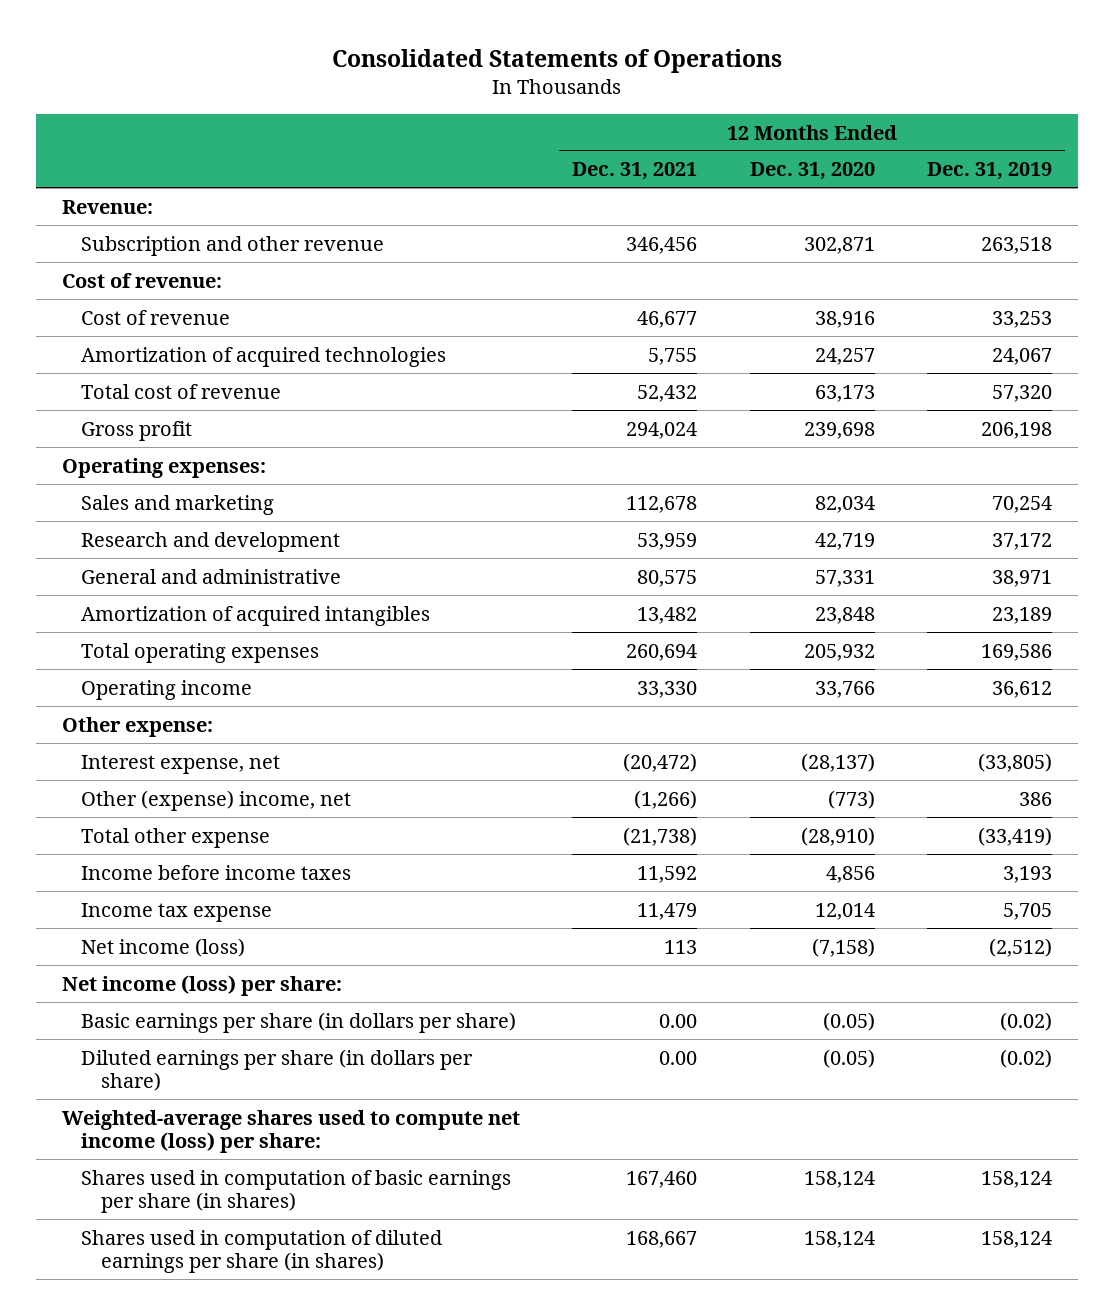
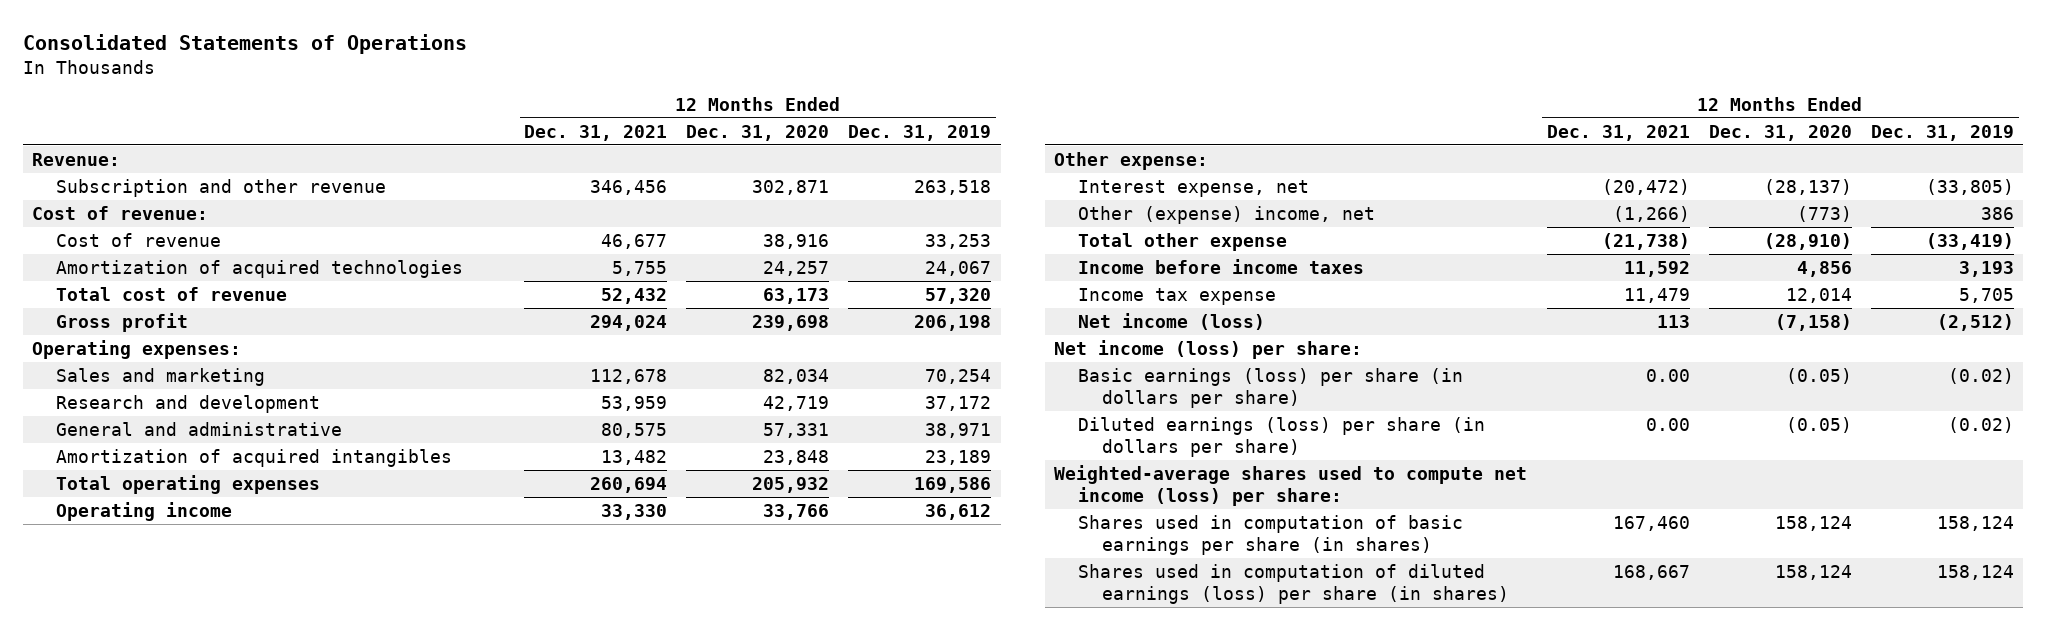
[81,1011,517,1033] Basic earnings per share (in dollars per share) -> [1078,367,1464,408] Basic earnings (loss) per share (in dollars per share)
[81,1048,474,1091] Diluted earnings per share (in dollars per share) -> [1078,416,1486,457] Diluted earnings (loss) per share (in dollars per share)
[81,1229,443,1273] Shares used in computation of diluted earnings per share (in shares) -> [1078,563,1510,604] Shares used in computation of diluted earnings (loss) per share (in shares)

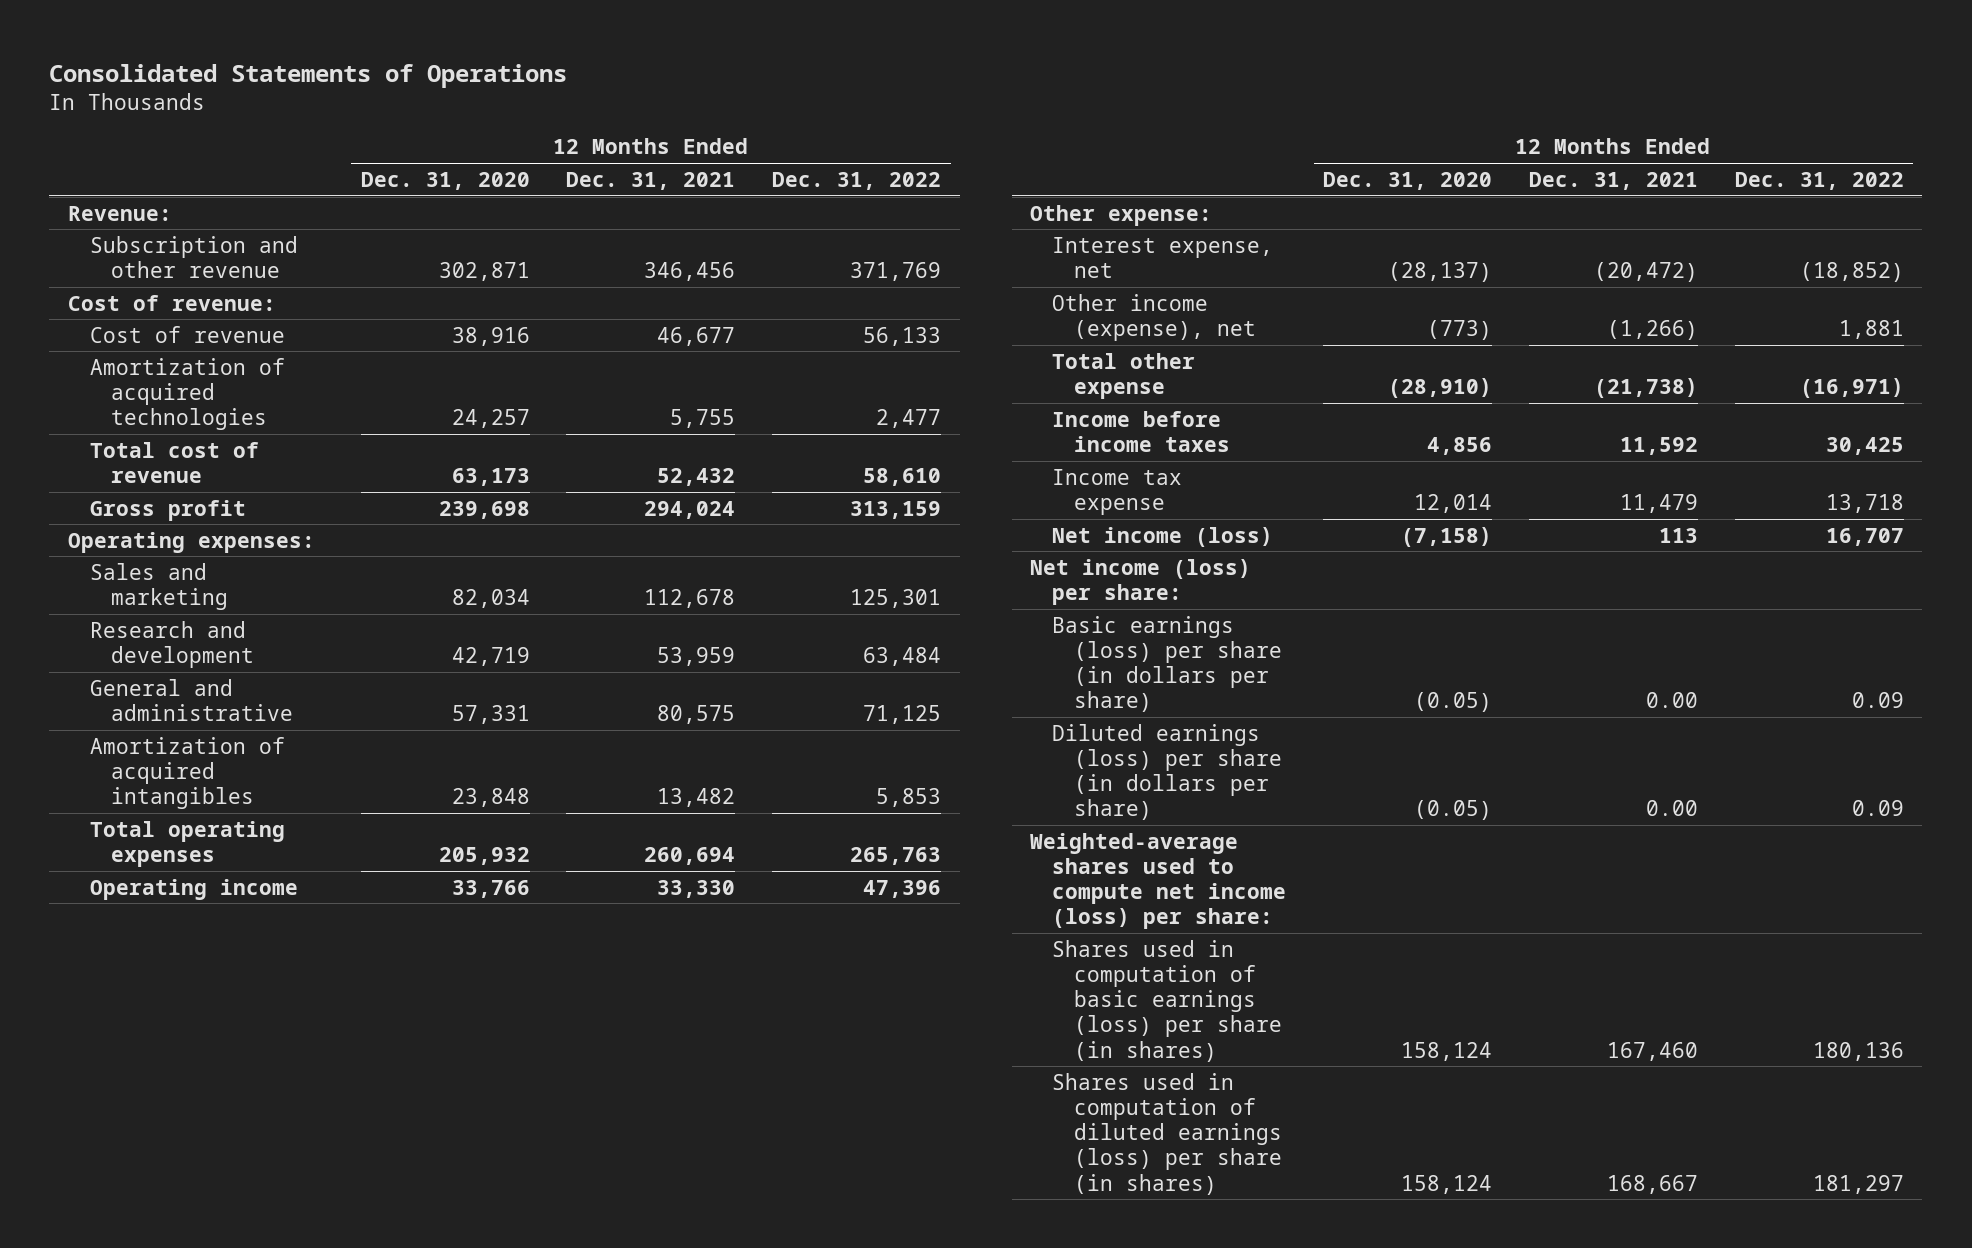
[848,124,992,141] Dec. 31, 2019 -> none
none -> [772,171,942,190] Dec. 31, 2022
[1078,205,1376,224] Other (expense) income, net -> [1052,293,1256,341] Other income (expense), net
[1078,514,1464,555] Shares used in computation of basic earnings per share (in shares) -> [1052,939,1282,1062] Shares used in computation of basic earnings (loss) per share (in shares)

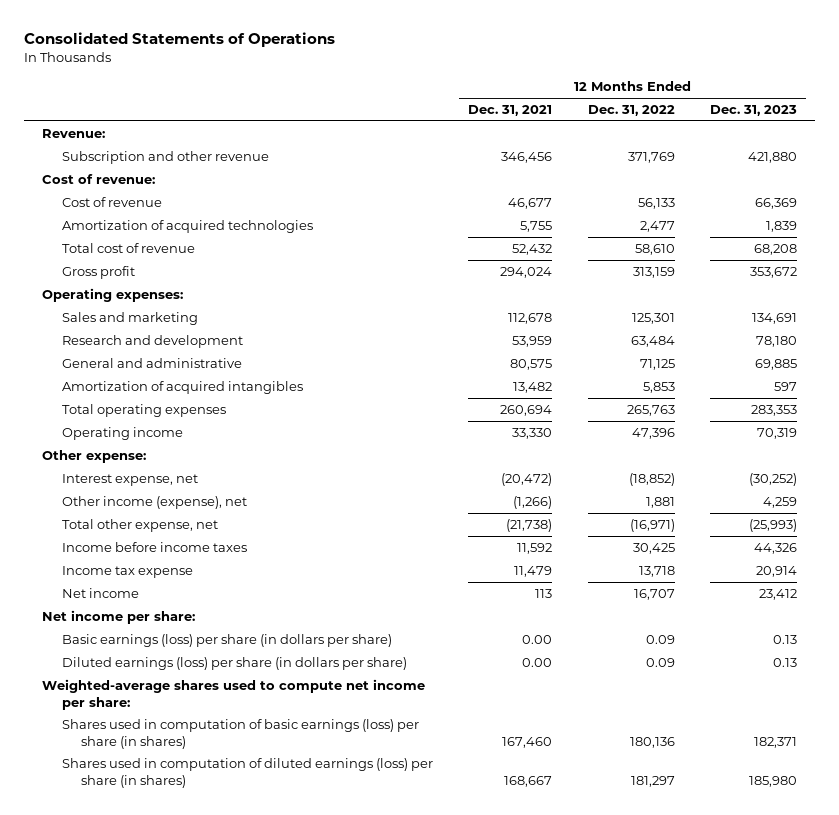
[360,171,530,190] Dec. 31, 2020 -> none
none -> [710,105,798,117] Dec. 31, 2023
[1052,352,1196,399] Total other expense -> [61,519,218,533] Total other expense, net
[1052,526,1274,547] Net income (loss) -> [61,588,139,599] Net income
[1030,558,1252,605] Net income (loss) per share: -> [41,610,195,625] Net income per share:
[1030,832,1287,930] Weighted-average shares used to compute net income (loss) per share: -> [41,679,425,710] Weighted-average shares used to compute net income per share:

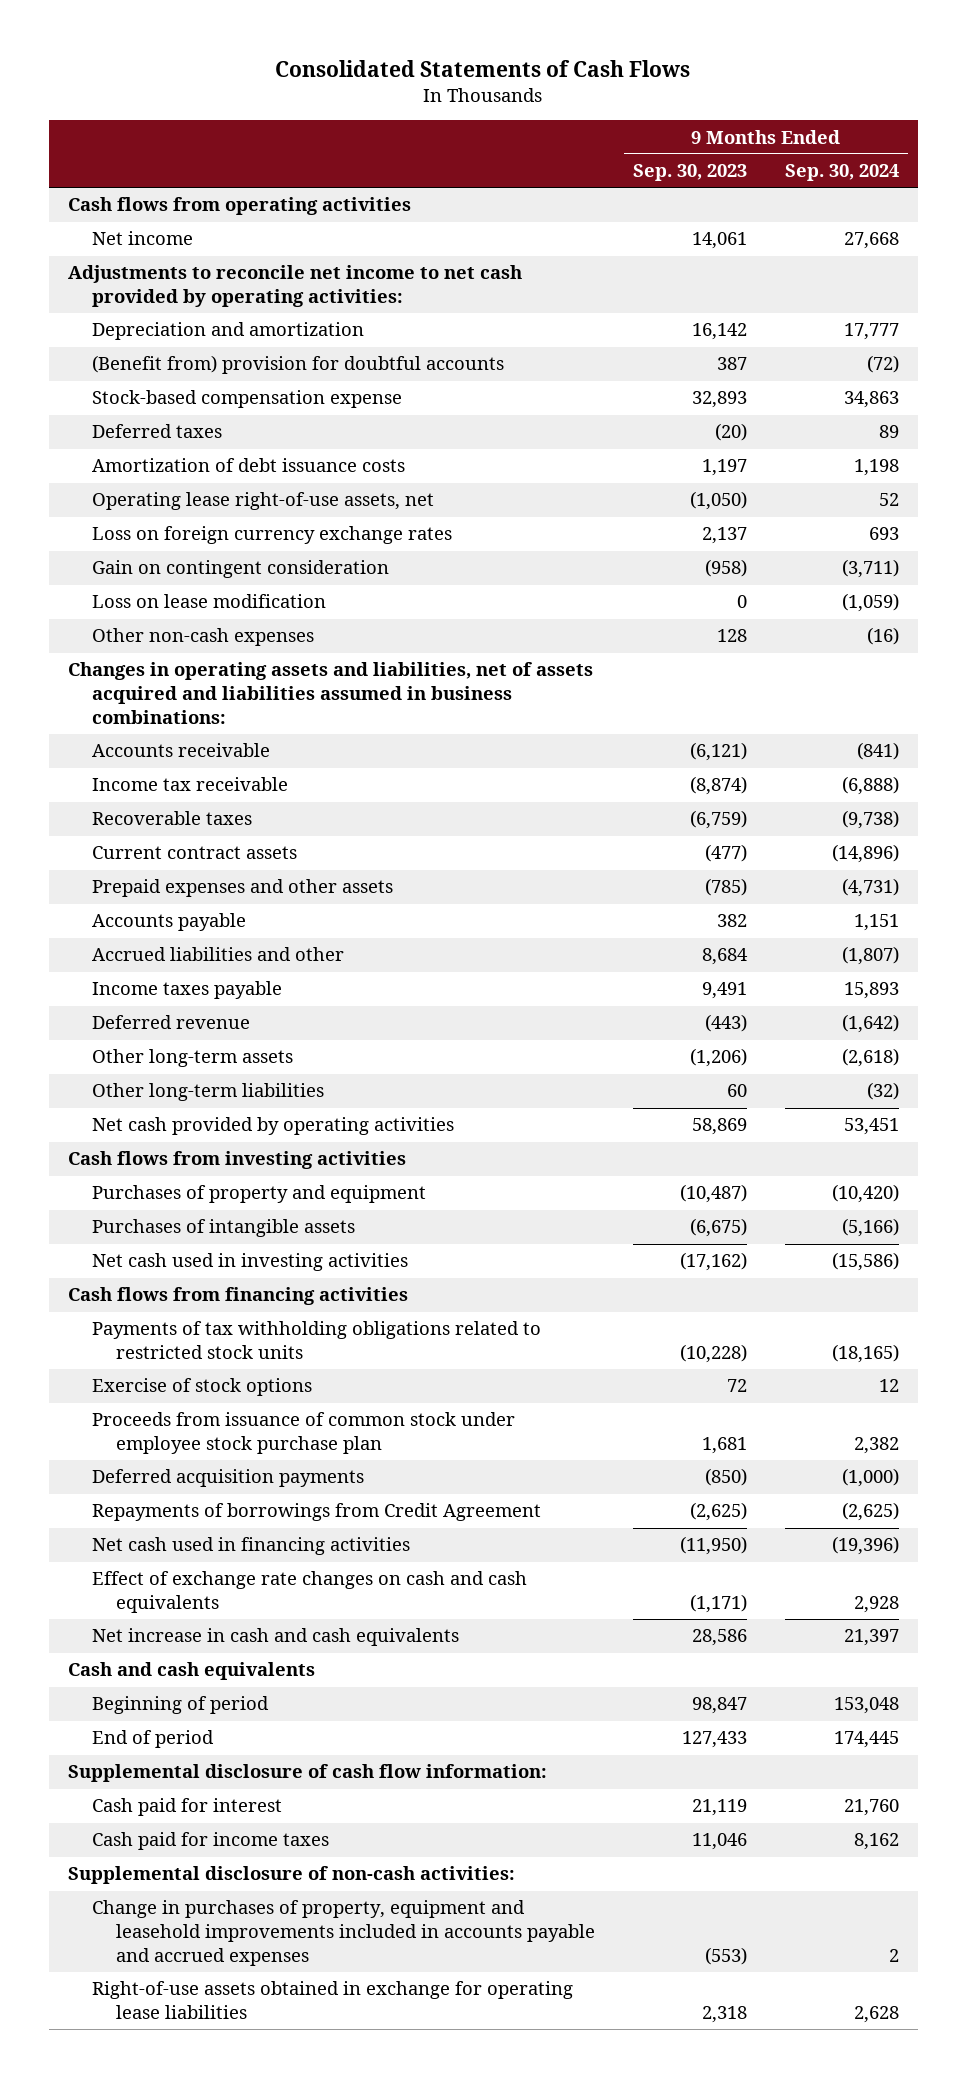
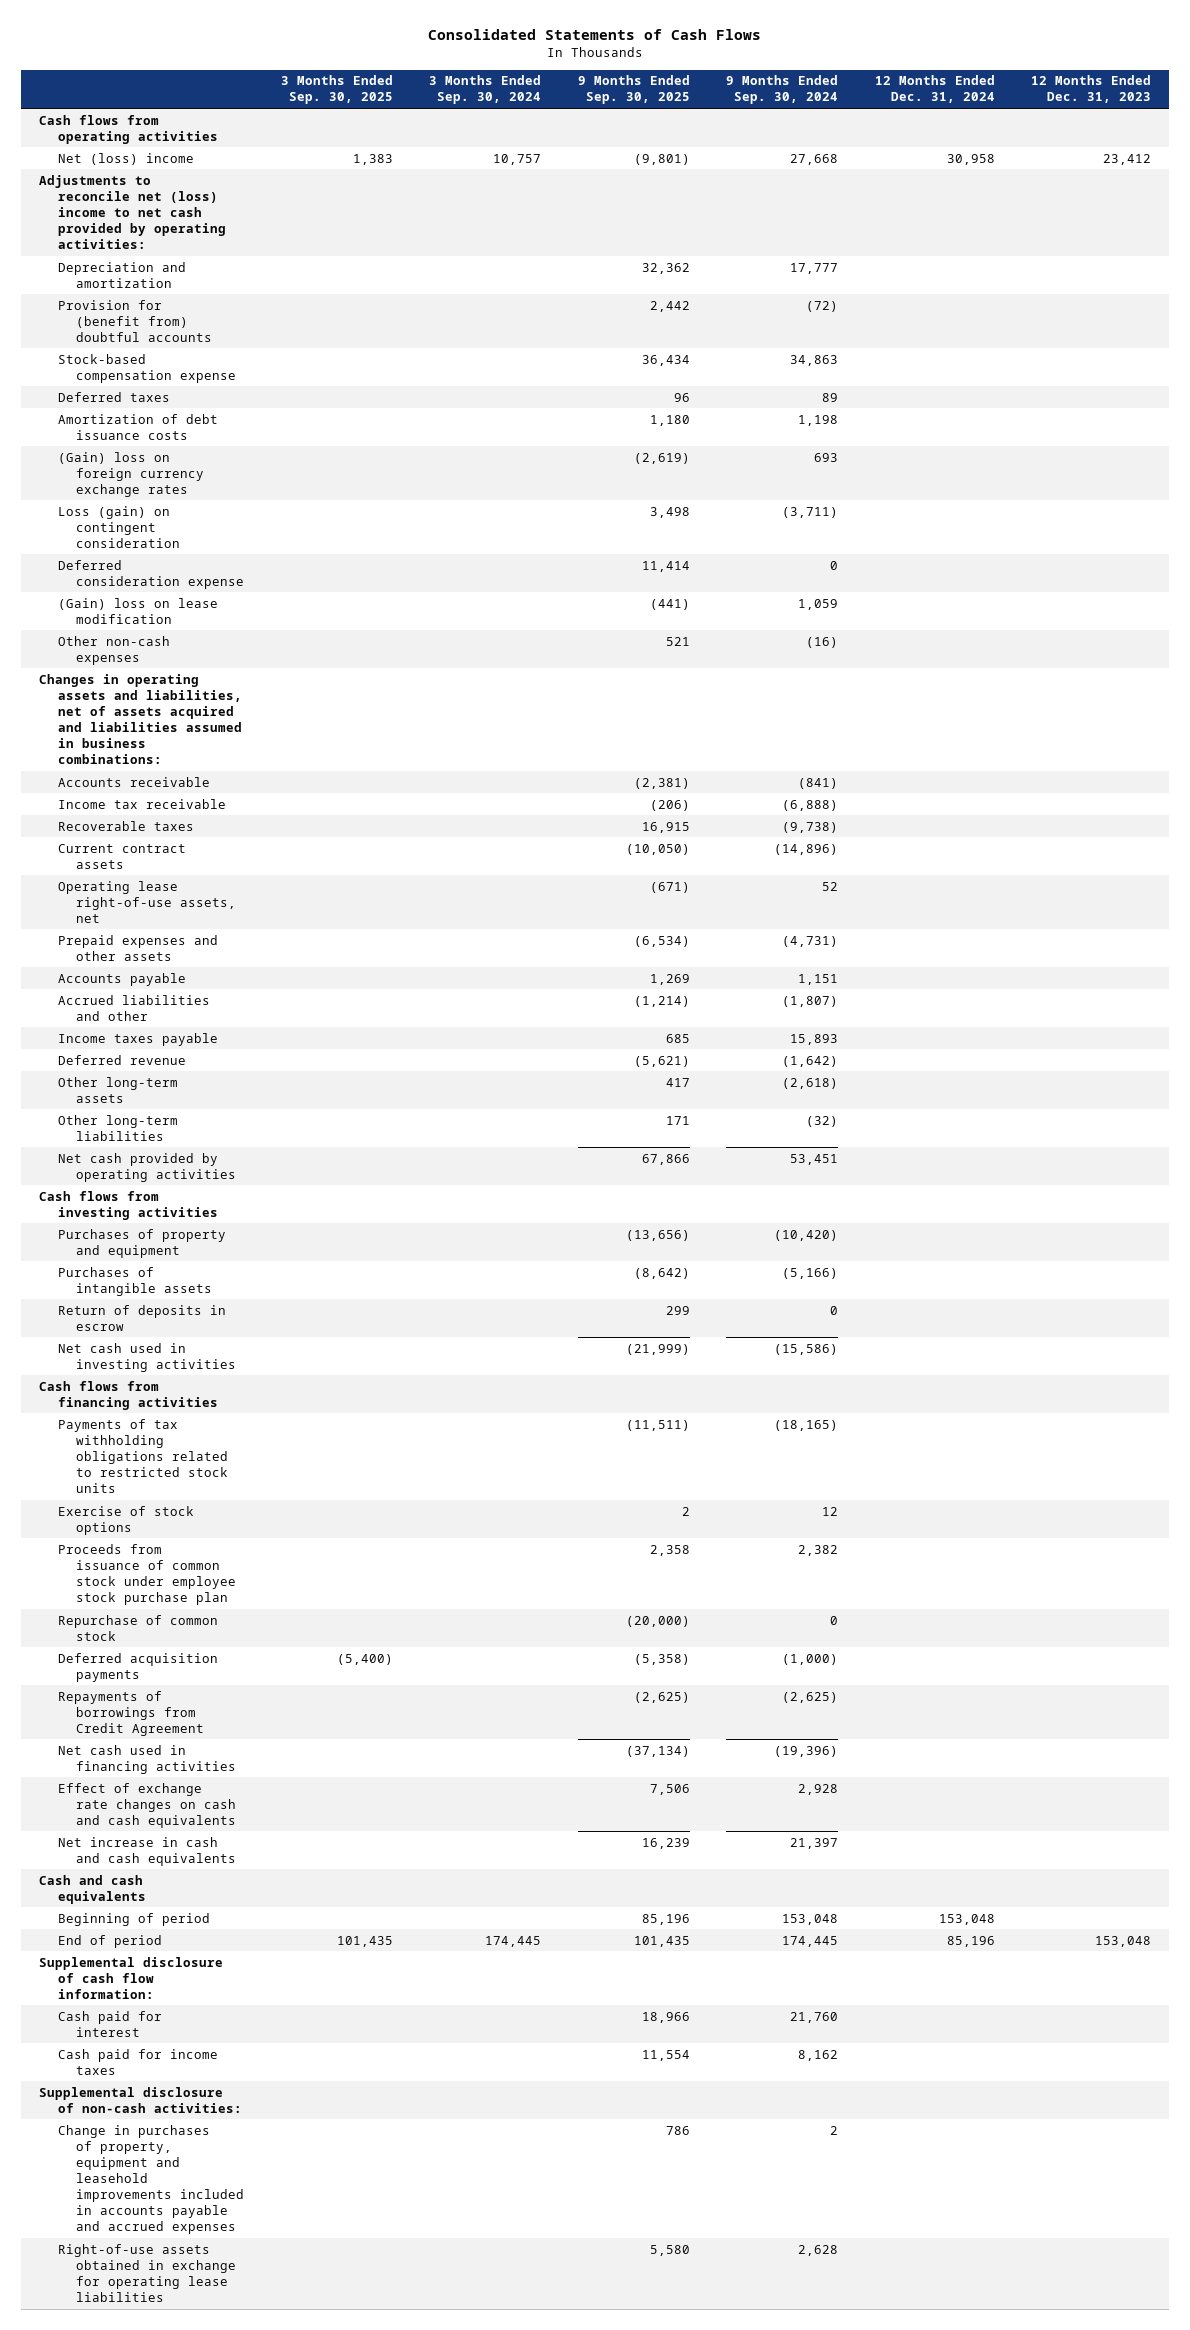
[633,164,748,182] Sep. 30, 2023 -> none
none -> [280,75,393,105] 3 Months Ended Sep. 30, 2025
none -> [429,75,542,105] 3 Months Ended Sep. 30, 2024
none -> [577,75,690,105] 9 Months Ended Sep. 30, 2025
none -> [874,75,995,104] 12 Months Ended Dec. 31, 2024
none -> [1031,75,1152,104] 12 Months Ended Dec. 31, 2023
[92,231,194,246] Net income -> [57,152,194,165] Net (loss) income
[67,265,522,308] Adjustments to reconcile net income to net cash provided by operating activities: -> [38,174,226,249] Adjustments to reconcile net (loss) income to net cash provided by operating activities:
[92,355,505,375] (Benefit from) provision for doubtful accounts -> [57,299,213,342] Provision for (benefit from) doubtful accounts
[92,526,453,545] Loss on foreign currency exchange rates -> [57,451,205,497] (Gain) loss on foreign currency exchange rates
[92,560,390,579] Gain on contingent consideration -> [57,505,181,548] Loss (gain) on contingent consideration
none -> [57,559,245,589] Deferred consideration expense
[92,594,327,609] Loss on lease modification -> [57,597,218,624] (Gain) loss on lease modification
[841,593,899,613] (1,059) -> [798,598,839,610] 1,059
[92,492,435,511] Operating lease right-of-use assets, net -> [57,880,237,923] Operating lease right-of-use assets, net
none -> [57,1304,226,1331] Return of deposits in escrow
none -> [57,1614,218,1641] Repurchase of common stock

